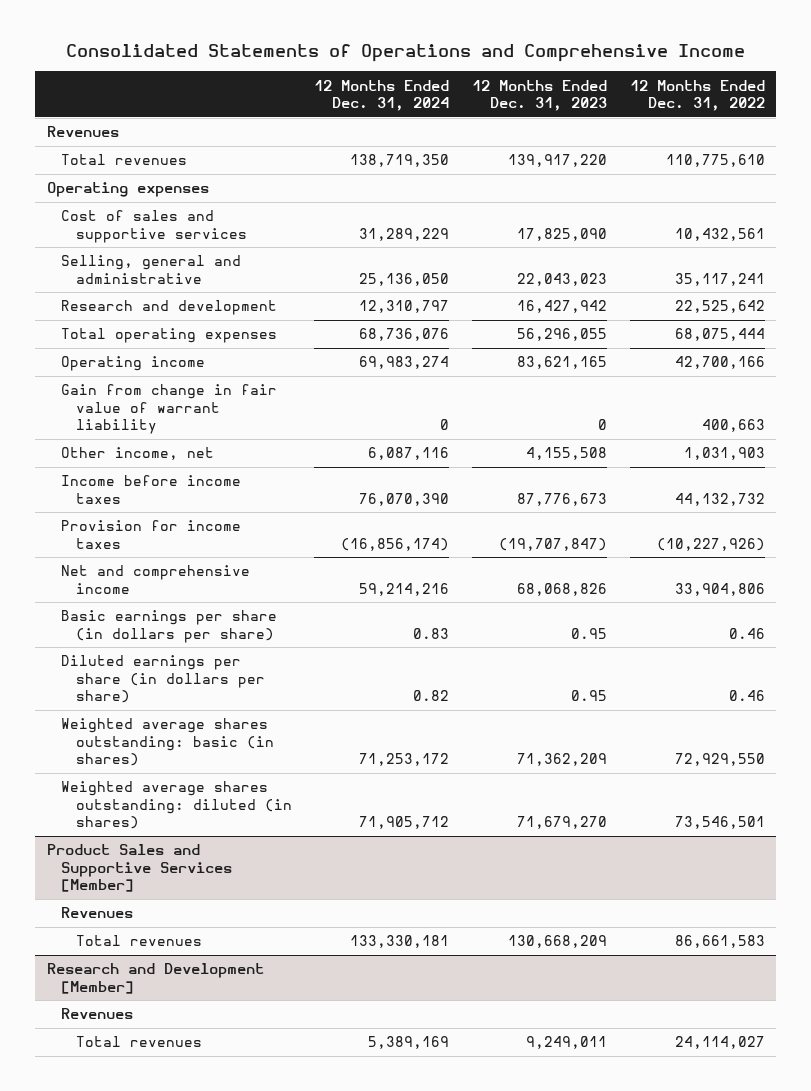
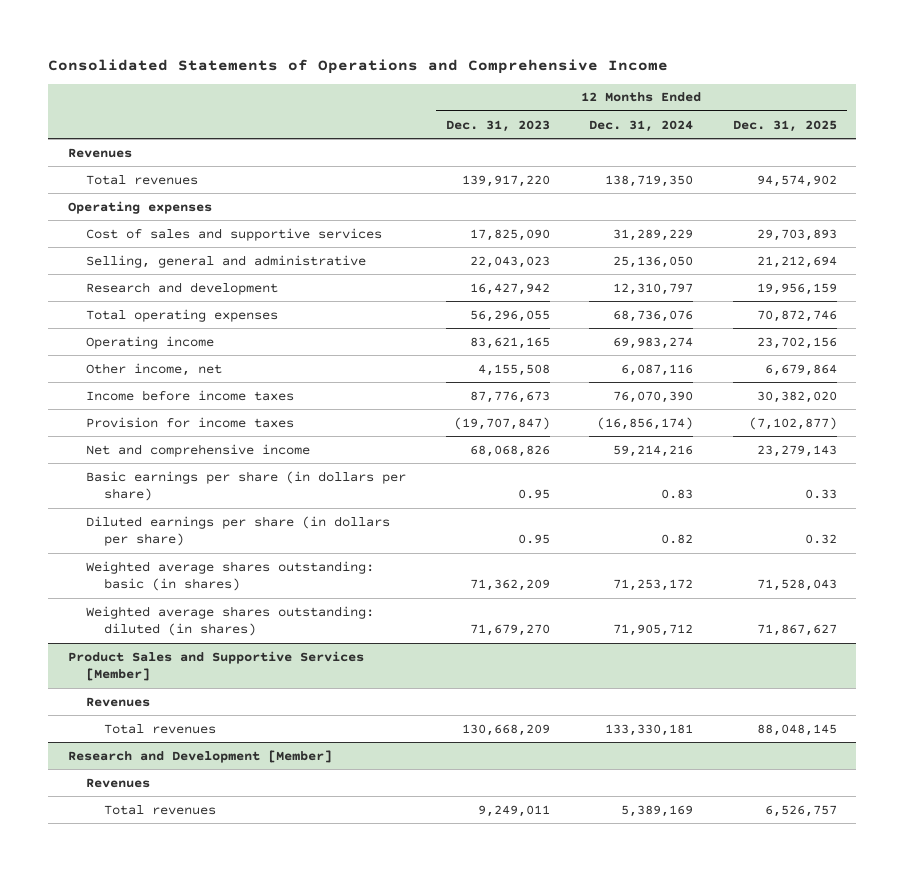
[629,79,765,112] 12 Months Ended Dec. 31, 2022 -> none
none -> [732,119,837,132] Dec. 31, 2025
[61,384,278,435] Gain from change in fair value of warrant liability -> none

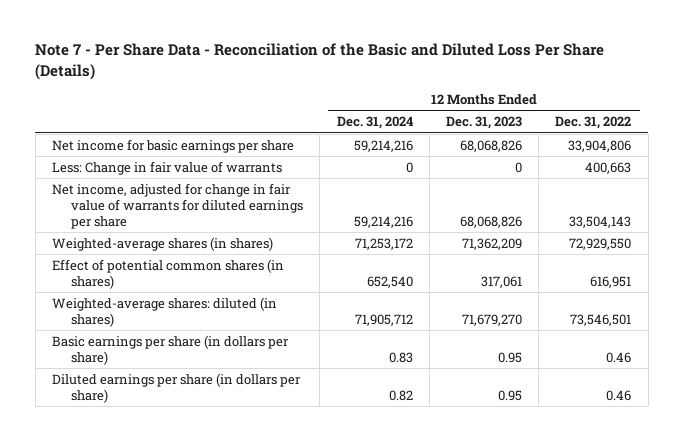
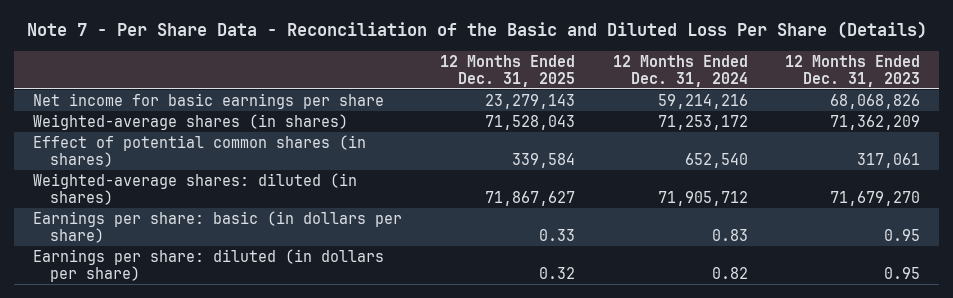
[555,116,632,130] Dec. 31, 2022 -> none
none -> [439,54,575,87] 12 Months Ended Dec. 31, 2025
[51,160,282,175] Less: Change in fair value of warrants -> none
[51,182,304,229] Net income, adjusted for change in fair value of warrants for diluted earnings per share -> none
[51,334,289,365] Basic earnings per share (in dollars per share) -> [32,210,402,243] Earnings per share: basic (in dollars per share)
[51,372,301,403] Diluted earnings per share (in dollars per share) -> [32,248,384,282] Earnings per share: diluted (in dollars per share)

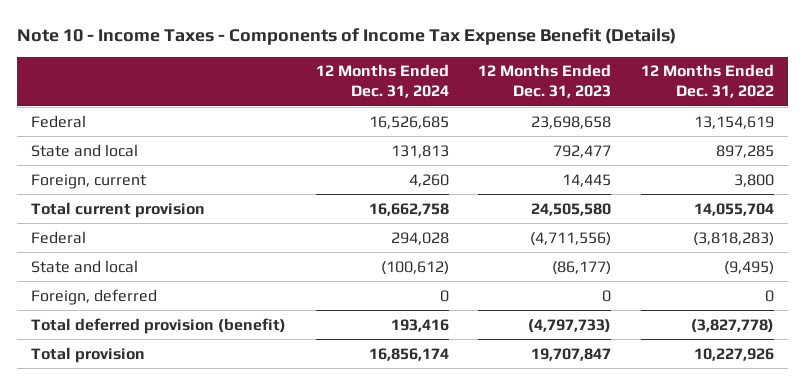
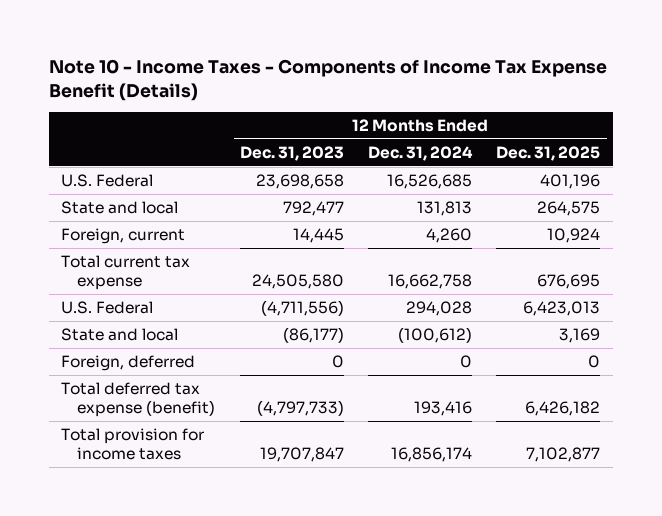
[640,64,774,99] 12 Months Ended Dec. 31, 2022 -> none
none -> [496,146,601,162] Dec. 31, 2025
[31,114,87,128] Federal -> [61,174,154,188] U.S. Federal
[31,201,206,218] Total current provision -> [61,255,191,291] Total current tax expense
[31,230,87,244] Federal -> [61,301,154,315] U.S. Federal
[31,317,287,334] Total deferred provision (benefit) -> [61,382,216,418] Total deferred tax expense (benefit)
[31,346,146,363] Total provision -> [61,428,205,461] Total provision for income taxes

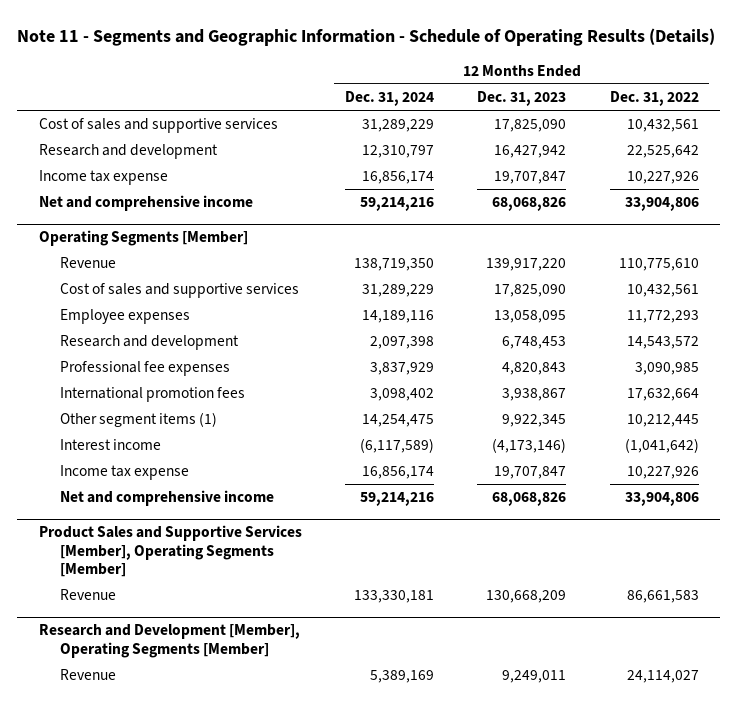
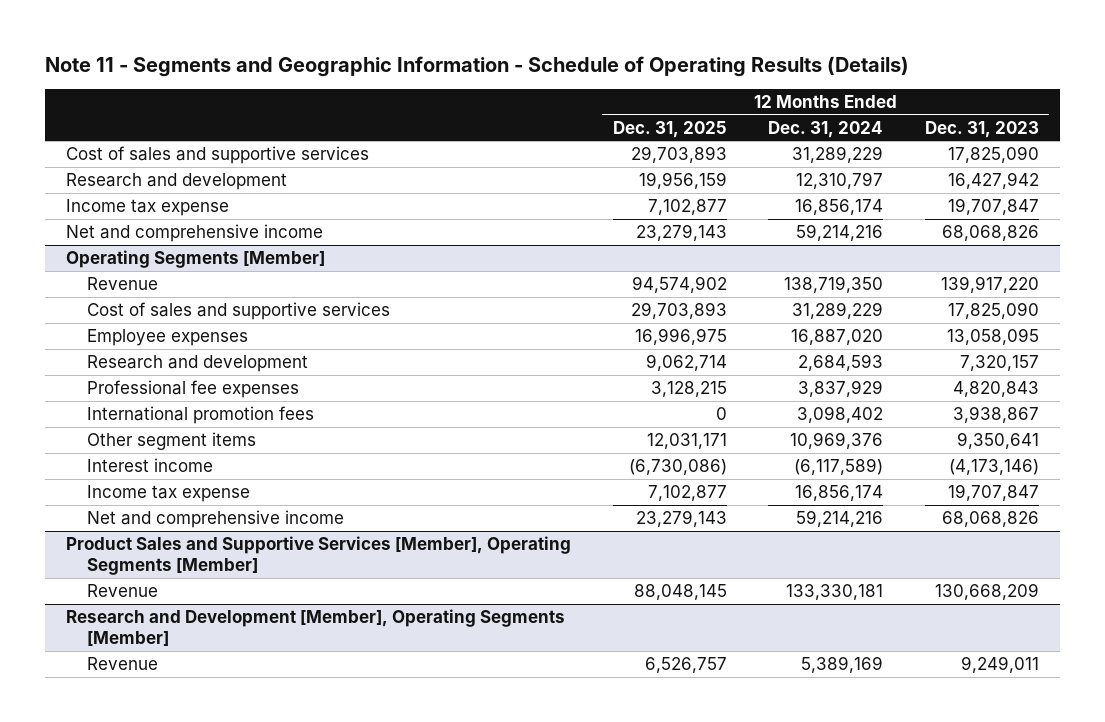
[609,91,699,107] Dec. 31, 2022 -> none
none -> [612,120,727,138] Dec. 31, 2025
[362,310,435,324] 14,189,116 -> [791,329,884,346] 16,887,020
[370,336,435,350] 2,097,398 -> [798,354,884,372] 2,684,593
[502,336,567,350] 6,748,453 -> [959,355,1039,372] 7,320,157
[60,412,218,428] Other segment items (1) -> [87,432,257,451] Other segment items
[362,414,435,428] 14,254,475 -> [790,432,884,450] 10,969,376
[502,414,567,428] 9,922,345 -> [956,432,1039,450] 9,350,641

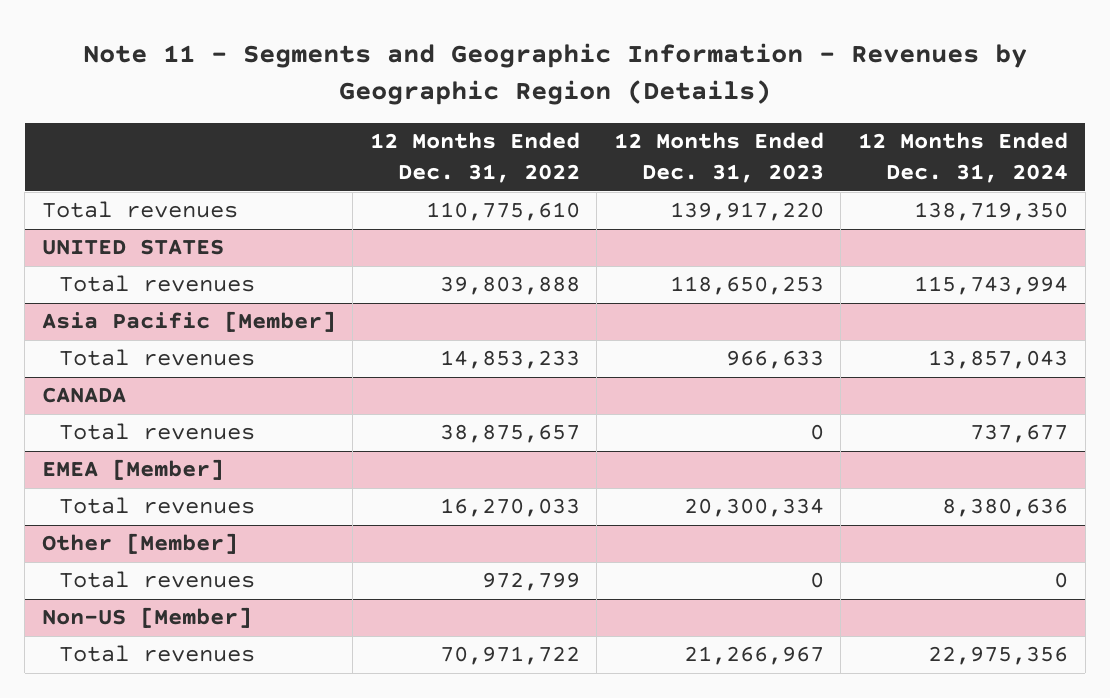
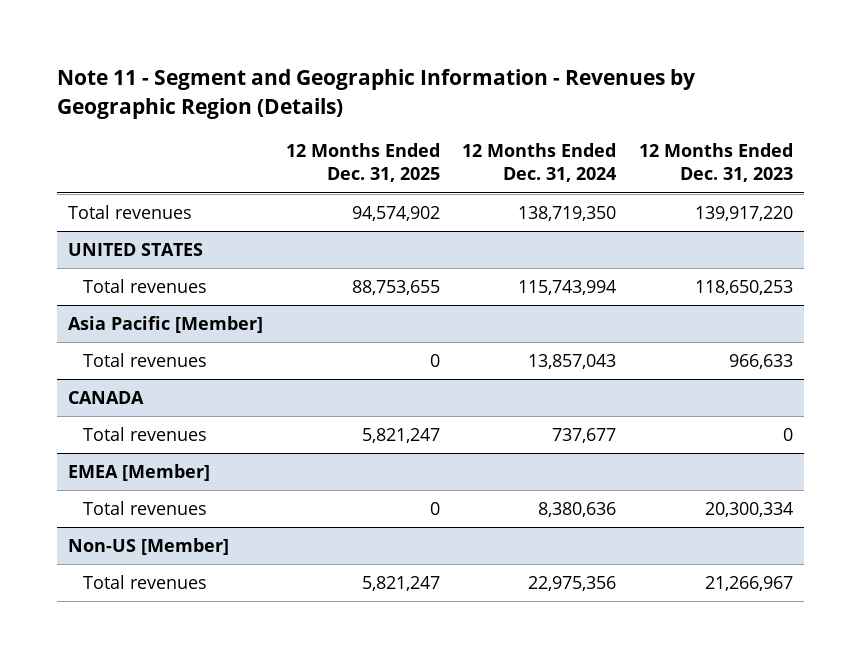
[82,42,1027,106] Note 11 - Segments and Geographic Information - Revenues by Geographic Region (Details) -> [57,69,696,119] Note 11 - Segment and Geographic Information - Revenues by Geographic Region (Details)
[369,132,580,184] 12 Months Ended Dec. 31, 2022 -> none
none -> [285,142,440,183] 12 Months Ended Dec. 31, 2025
[41,533,238,555] Other [Member] -> none
[59,571,256,589] Total revenues -> none

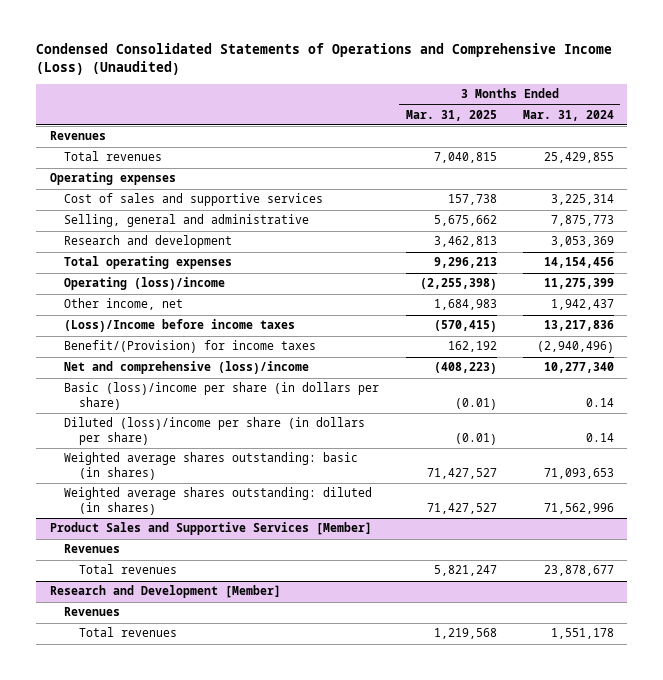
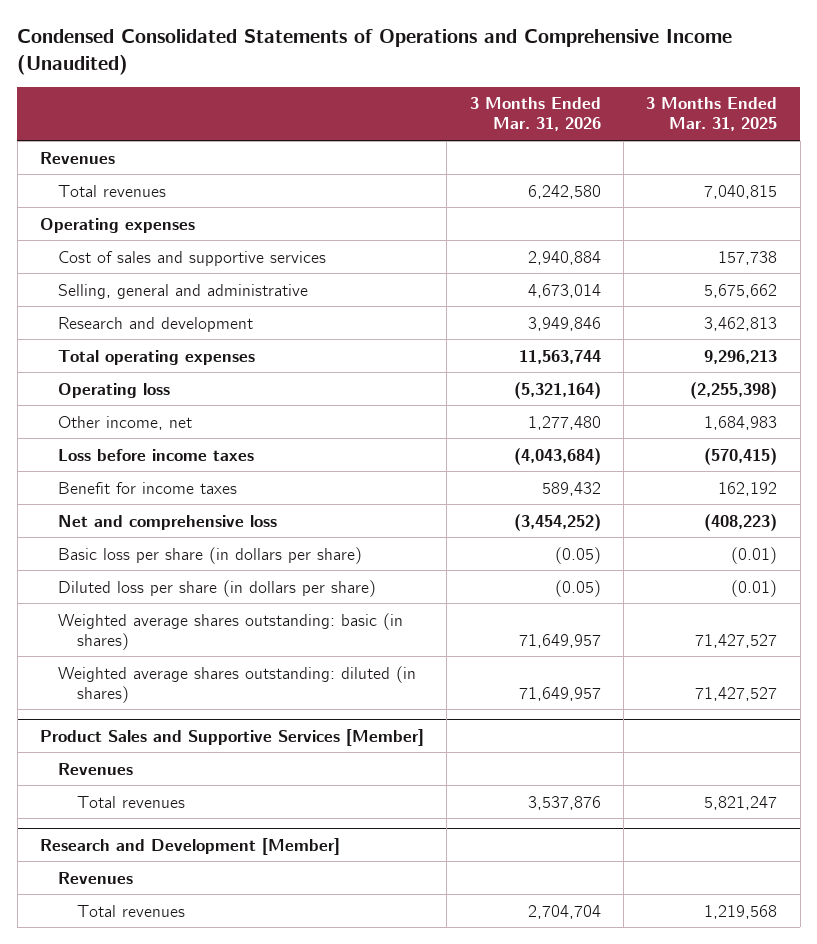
[36,43,613,76] Condensed Consolidated Statements of Operations and Comprehensive Income (Loss) (Unaudited) -> [17,29,733,75] Condensed Consolidated Statements of Operations and Comprehensive Income (Unaudited)
[522,109,614,121] Mar. 31, 2024 -> none
none -> [469,97,601,132] 3 Months Ended Mar. 31, 2026
[64,277,226,291] Operating (loss)/income -> [58,382,171,398] Operating loss
[64,319,296,333] (Loss)/Income before income taxes -> [58,448,255,461] Loss before income taxes
[64,340,317,354] Benefit/(Provision) for income taxes -> [58,481,238,494] Benefit for income taxes
[64,361,310,375] Net and comprehensive (loss)/income -> [58,514,278,530] Net and comprehensive loss
[64,382,380,410] Basic (loss)/income per share (in dollars per share) -> [58,546,363,564] Basic loss per share (in dollars per share)
[64,417,366,445] Diluted (loss)/income per share (in dollars per share) -> [58,579,377,597] Diluted loss per share (in dollars per share)

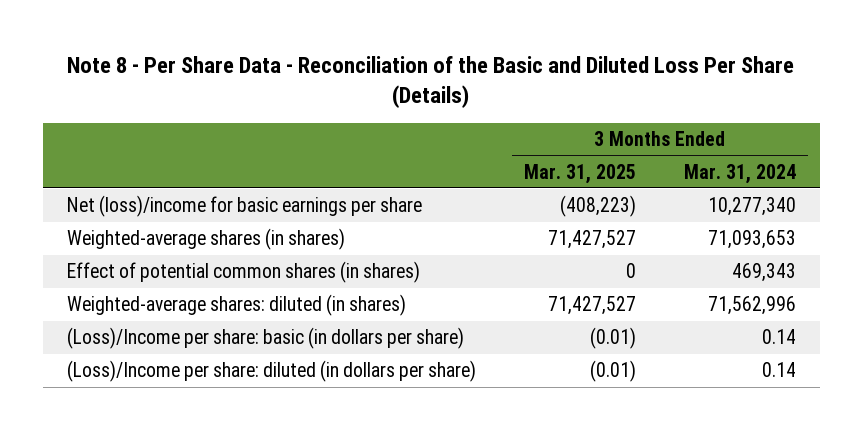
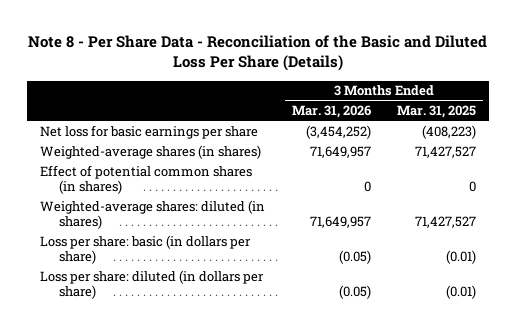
[684,163,797,184] Mar. 31, 2024 -> none
none -> [291,105,371,119] Mar. 31, 2026
[66,195,422,218] Net (loss)/income for basic earnings per share -> [39,124,258,139] Net loss for basic earnings per share
[66,327,464,350] (Loss)/Income per share: basic (in dollars per share) -> [39,234,251,264] Loss per share: basic (in dollars per share)
[66,360,476,383] (Loss)/Income per share: diluted (in dollars per share) -> [39,269,264,299] Loss per share: diluted (in dollars per share)

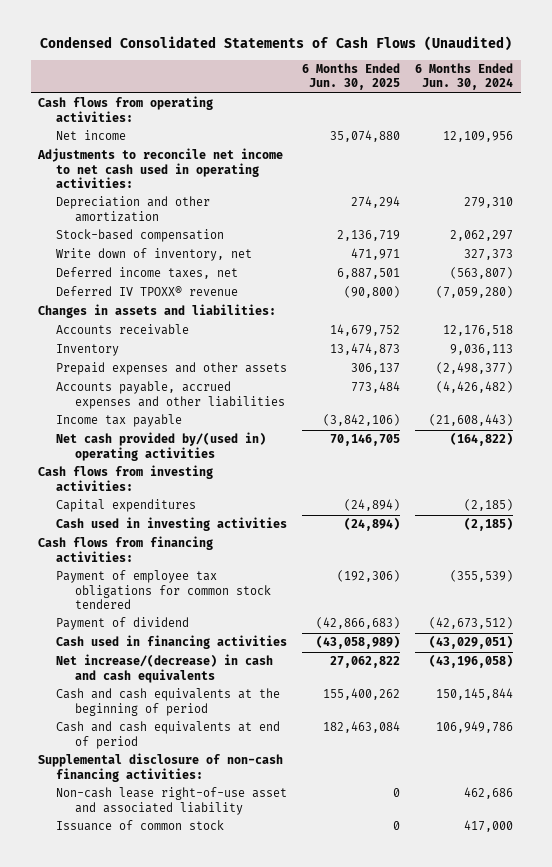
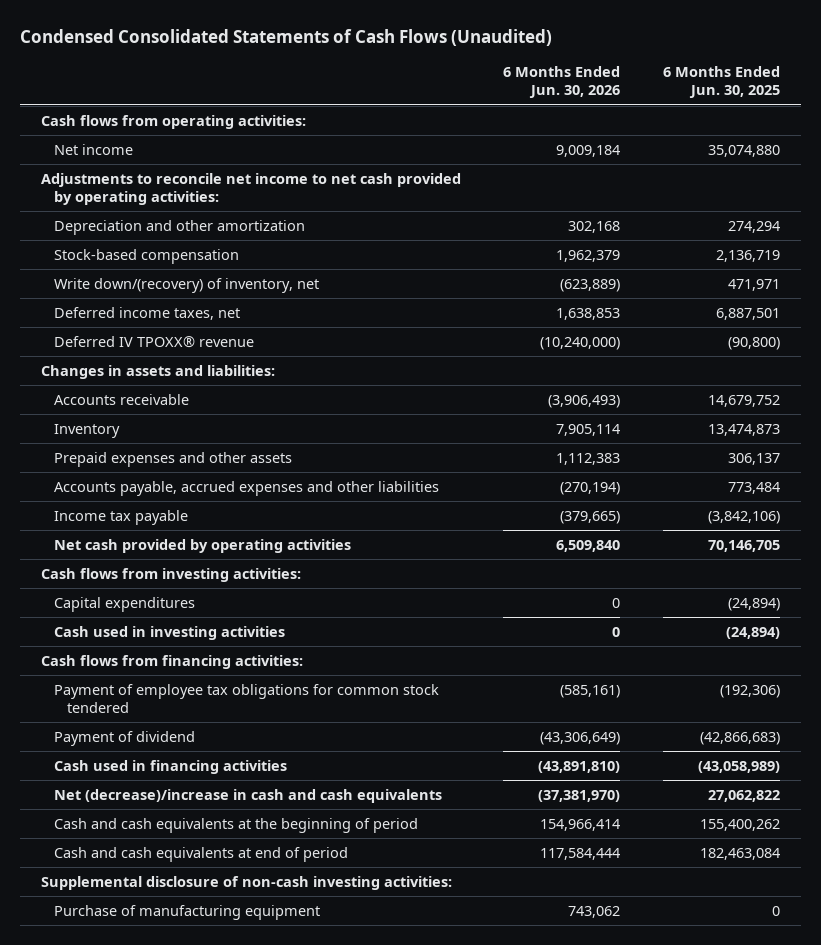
[415,63,514,91] 6 Months Ended Jun. 30, 2024 -> none
none -> [503,66,621,99] 6 Months Ended Jun. 30, 2026
[37,148,284,188] Adjustments to reconcile net income to net cash used in operating activities: -> [41,172,462,206] Adjustments to reconcile net income to net cash provided by operating activities:
[56,248,253,262] Write down of inventory, net -> [53,277,319,293] Write down/(recovery) of inventory, net
[56,432,267,461] Net cash provided by/(used in) operating activities -> [53,538,351,553] Net cash provided by operating activities
[56,654,274,683] Net increase/(decrease) in cash and cash equivalents -> [53,788,442,803] Net (decrease)/increase in cash and cash equivalents
[56,787,288,815] Non-cash lease right-of-use asset and associated liability -> none
[56,820,225,832] Issuance of common stock -> none
[38,753,284,782] Supplemental disclosure of non-cash financing activities: -> [41,875,453,890] Supplemental disclosure of non-cash investing activities:
none -> [53,904,320,920] Purchase of manufacturing equipment

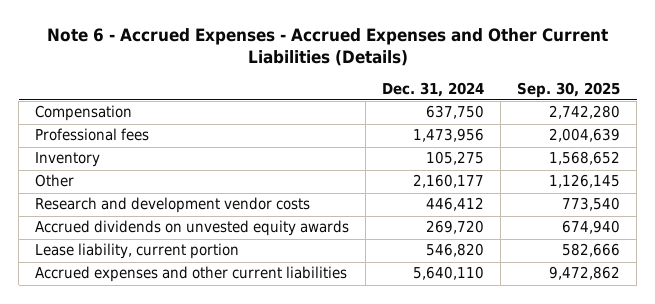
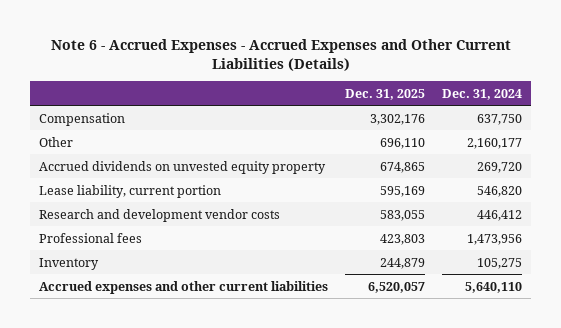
[517,81,621,98] Sep. 30, 2025 -> none
none -> [345,88,426,100] Dec. 31, 2025
[35,220,350,237] Accrued dividends on unvested equity awards -> [38,160,326,174] Accrued dividends on unvested equity property
[35,197,311,214] Research and development vendor costs -> [38,208,280,222] Research and development vendor costs
[35,128,150,142] Professional fees -> [38,232,142,243] Professional fees
[35,152,101,168] Inventory -> [38,257,99,270] Inventory

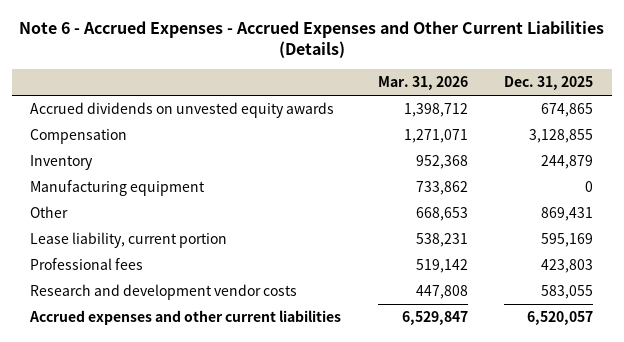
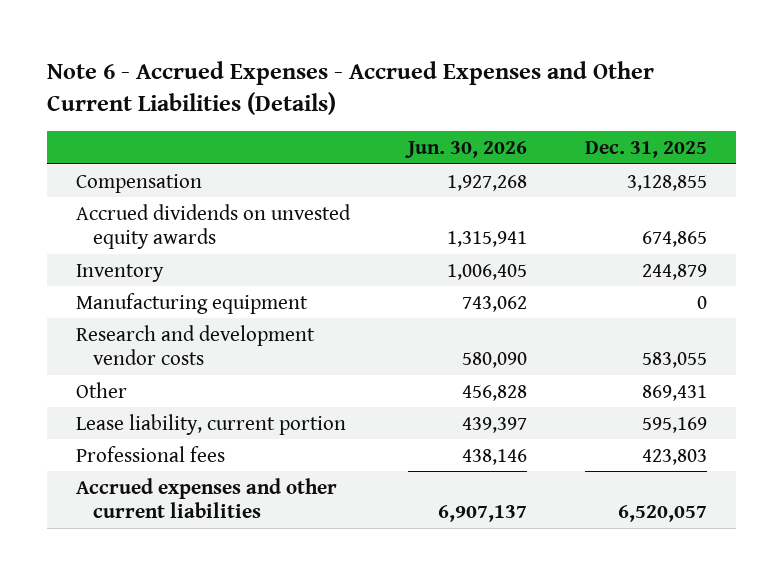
[377,76,468,91] Mar. 31, 2026 -> none
none -> [404,140,527,158] Jun. 30, 2026
[30,102,335,119] Accrued dividends on unvested equity awards -> [75,203,351,250] Accrued dividends on unvested equity awards
[30,284,298,301] Research and development vendor costs -> [75,324,315,366] Research and development vendor costs

